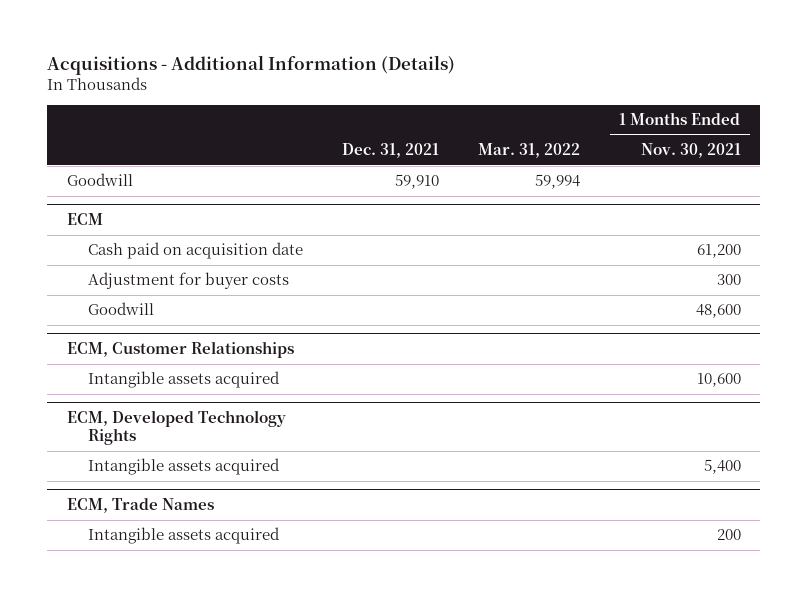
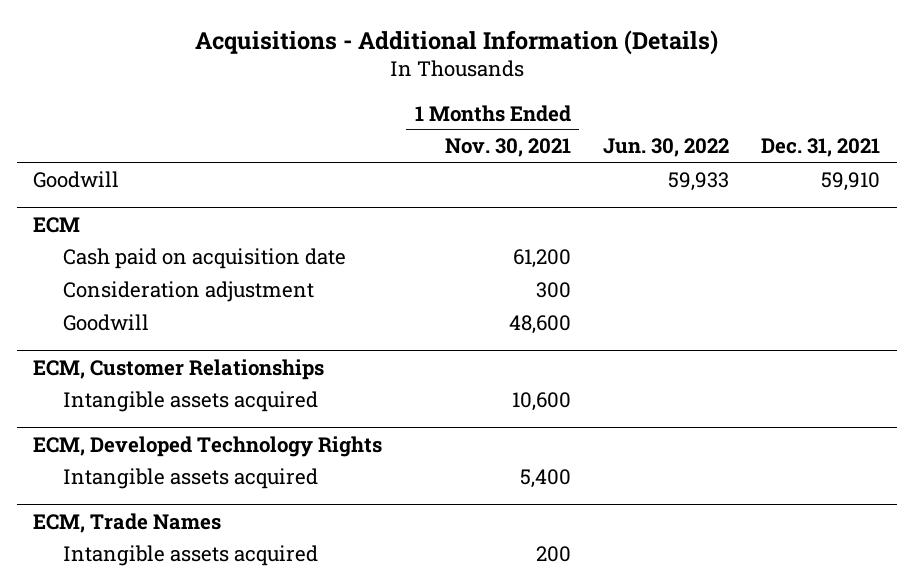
[478,143,581,159] Mar. 31, 2022 -> none
none -> [602,138,729,158] Jun. 30, 2022
[88,272,290,290] Adjustment for buyer costs -> none
none -> [62,280,314,302] Consideration adjustment

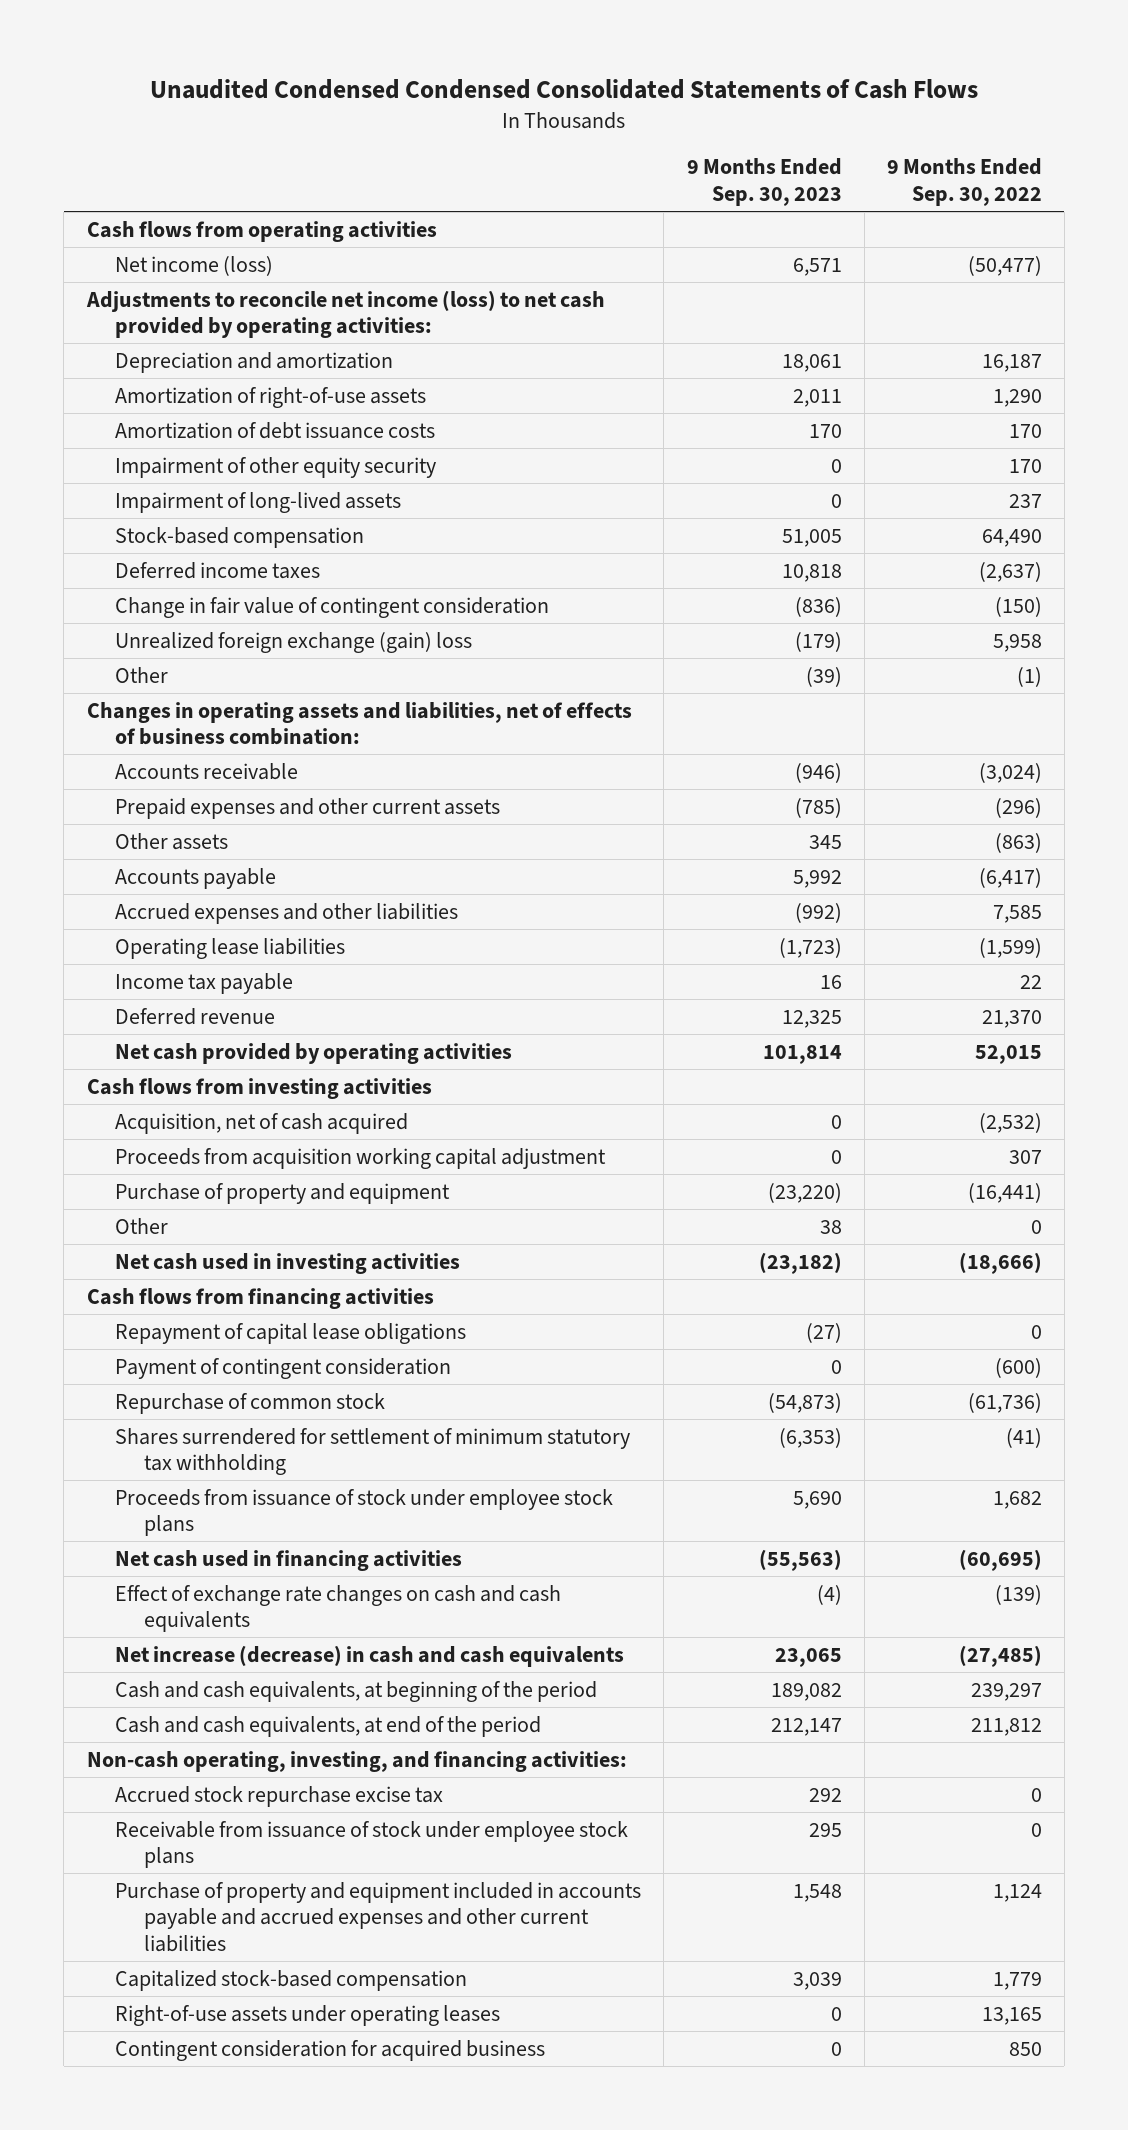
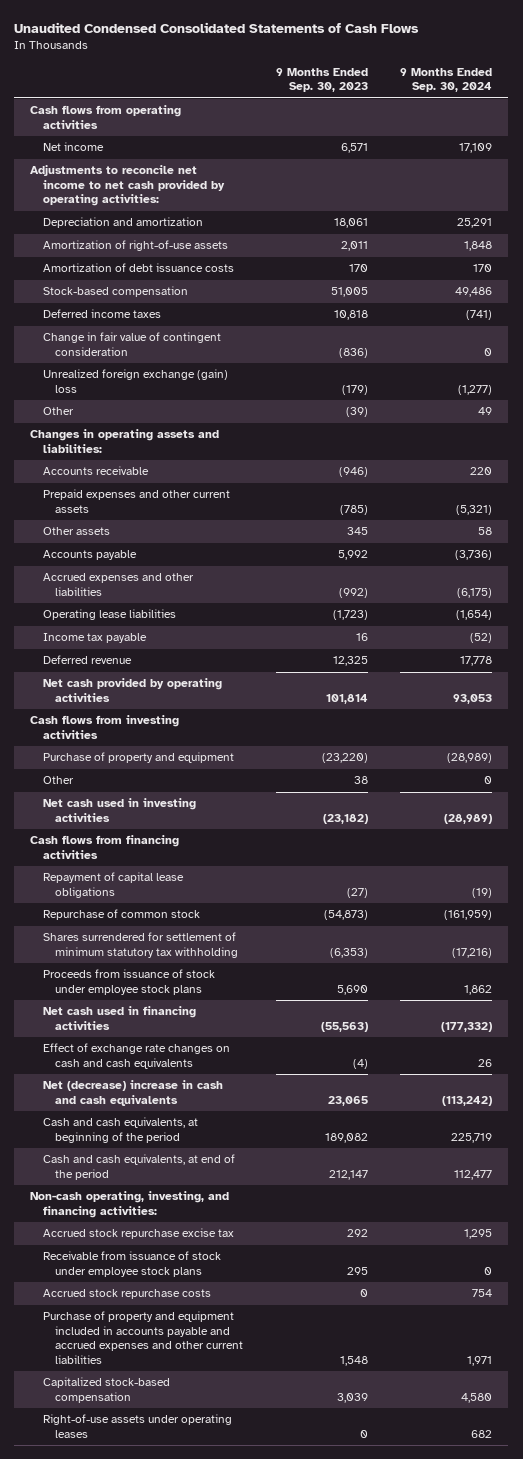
[150,79,979,100] Unaudited Condensed Condensed Consolidated Statements of Cash Flows -> [14,21,420,33] Unaudited Condensed Consolidated Statements of Cash Flows
[886,158,1042,207] 9 Months Ended Sep. 30, 2022 -> none
none -> [400,67,493,93] 9 Months Ended Sep. 30, 2024
[115,255,274,276] Net income (loss) -> [42,142,104,152] Net income
[85,289,605,339] Adjustments to reconcile net income (loss) to net cash provided by operating activities: -> [30,165,225,207] Adjustments to reconcile net income to net cash provided by operating activities:
[115,456,437,478] Impairment of other equity security -> none
[115,491,402,513] Impairment of long-lived assets -> none
[86,701,632,746] Changes in operating assets and liabilities, net of effects of business combination: -> [30,429,220,453] Changes in operating assets and liabilities:
[115,1112,409,1134] Acquisition, net of cash acquired -> none
[115,1147,607,1169] Proceeds from acquisition working capital adjustment -> none
[115,1357,452,1379] Payment of contingent consideration -> none
[115,1644,625,1667] Net increase (decrease) in cash and cash equivalents -> [42,1080,223,1106] Net (decrease) increase in cash and cash equivalents
none -> [42,1289,211,1300] Accrued stock repurchase costs
[115,2039,546,2061] Contingent consideration for acquired business -> none

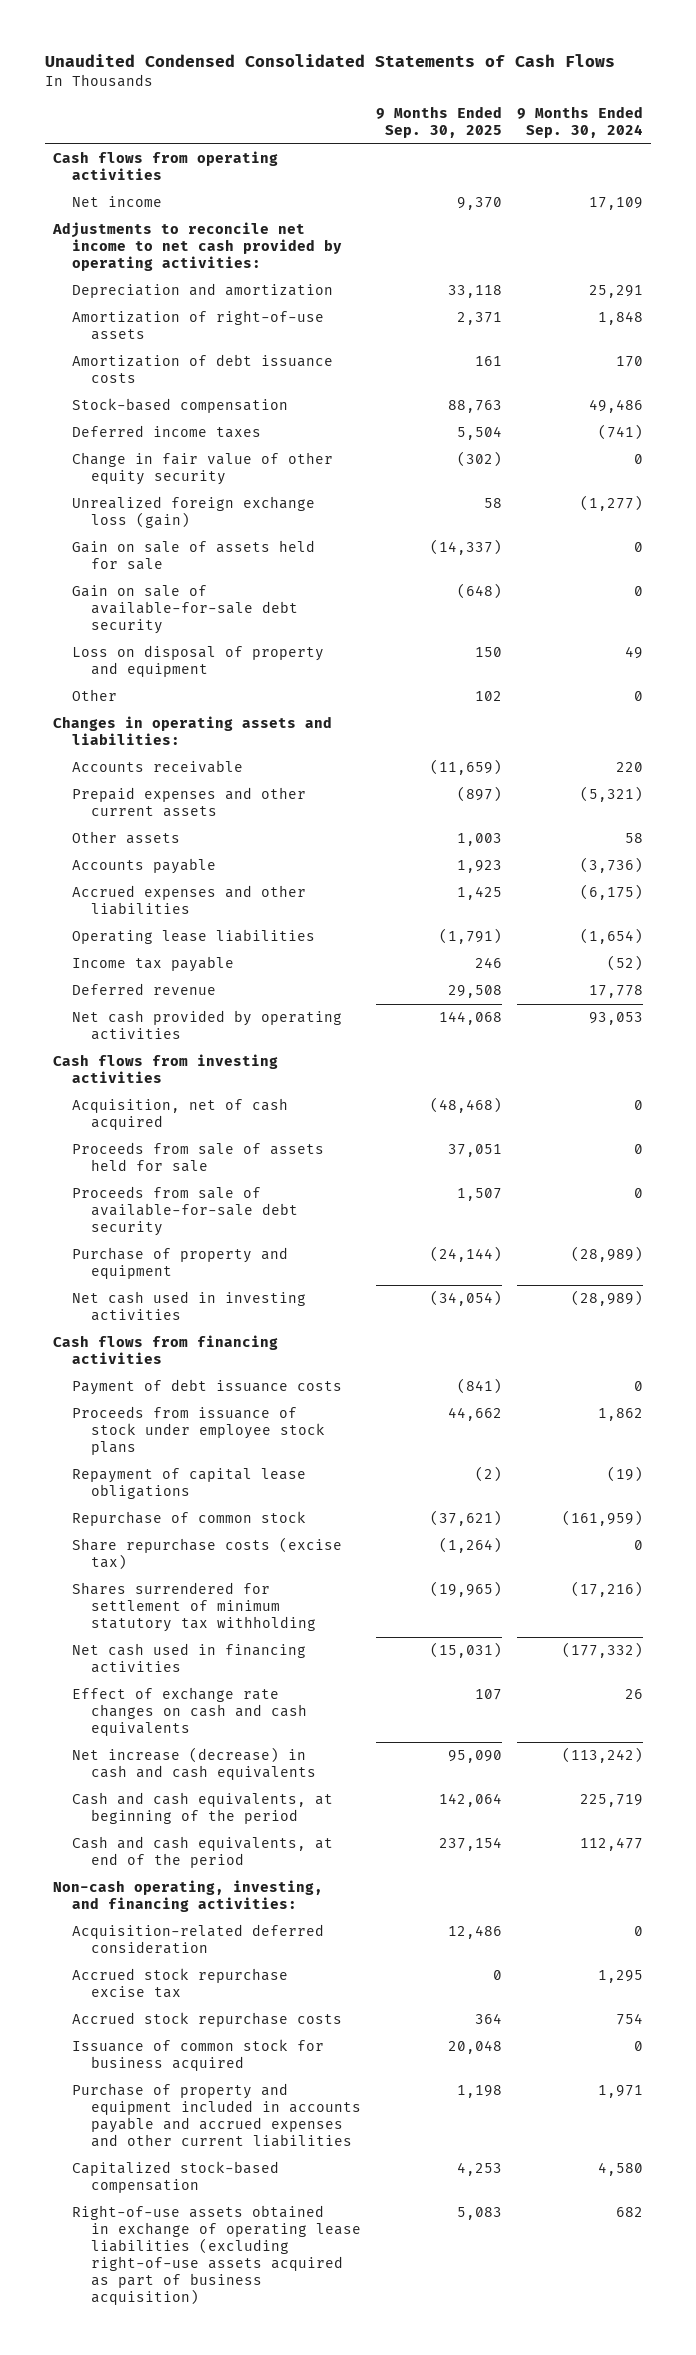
[275,67,368,93] 9 Months Ended Sep. 30, 2023 -> none
none -> [375,106,502,138] 9 Months Ended Sep. 30, 2025
[42,407,74,416] Other -> none
[42,332,221,356] Change in fair value of contingent consideration -> [71,452,333,486] Change in fair value of other equity security
[42,369,228,393] Unrealized foreign exchange (gain) loss -> [71,496,315,529] Unrealized foreign exchange loss (gain)
none -> [71,540,315,571] Gain on sale of assets held for sale
none -> [71,585,298,635] Gain on sale of available-for-sale debt security
none -> [71,645,324,678] Loss on disposal of property and equipment
[42,776,74,785] Other -> [71,689,117,702] Other
none -> [71,1098,288,1131] Acquisition, net of cash acquired
none -> [71,1142,324,1173] Proceeds from sale of assets held for sale
none -> [71,1186,298,1237] Proceeds from sale of available-for-sale debt security
none -> [71,1379,342,1396] Payment of debt issuance costs
[42,969,215,995] Proceeds from issuance of stock under employee stock plans -> [71,1406,325,1456] Proceeds from issuance of stock under employee stock plans
none -> [71,1537,342,1571] Share repurchase costs (excise tax)
[42,1080,223,1106] Net (decrease) increase in cash and cash equivalents -> [71,1747,316,1781] Net increase (decrease) in cash and cash equivalents
none -> [71,1924,324,1955] Acquisition-related deferred consideration
[42,1251,221,1277] Receivable from issuance of stock under employee stock plans -> none
none -> [71,2039,324,2072] Issuance of common stock for business acquired
[42,1414,232,1438] Right-of-use assets under operating leases -> [71,2205,361,2305] Right-of-use assets obtained in exchange of operating lease liabilities (excluding right-of-use assets acquired as part of business acquisition)

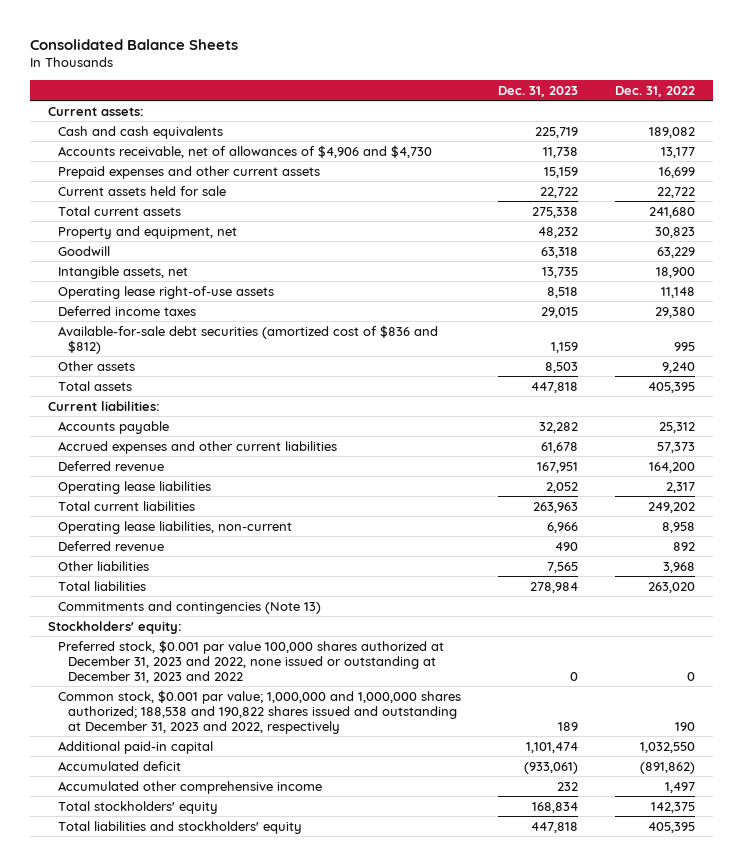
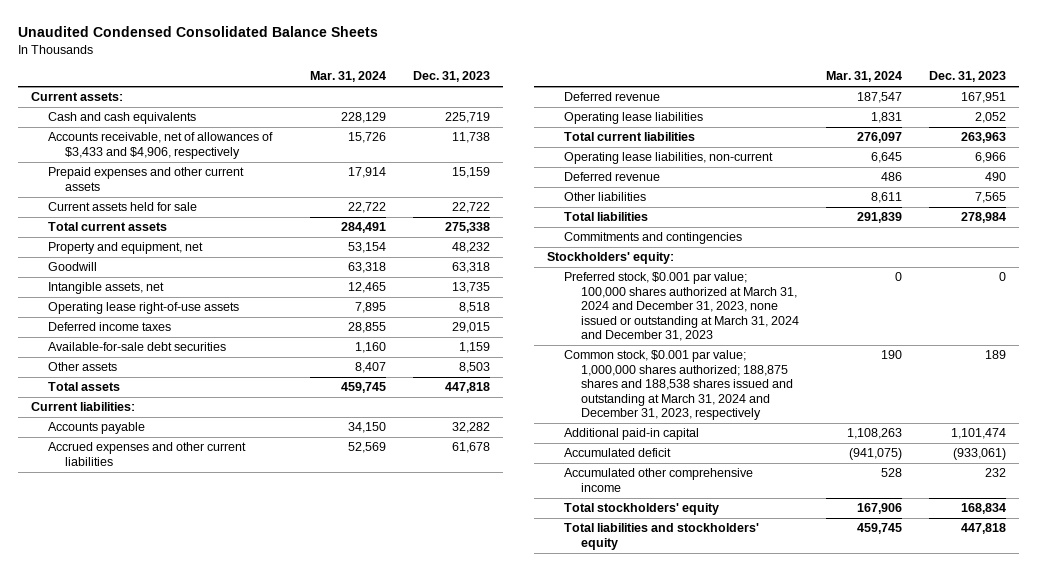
[29,39,238,51] Consolidated Balance Sheets -> [17,25,378,37] Unaudited Condensed Consolidated Balance Sheets
[614,85,695,97] Dec. 31, 2022 -> none
none -> [309,71,386,83] Mar. 31, 2024
[58,144,433,158] Accounts receivable, net of allowances of $4,906 and $4,730 -> [47,132,273,159] Accounts receivable, net of allowances of $3,433 and $4,906, respectively
[58,324,439,354] Available-for-sale debt securities (amortized cost of $836 and $812) -> [47,342,226,352] Available-for-sale debt securities
[58,600,322,614] Commitments and contingencies (Note 13) -> [564,232,743,245] Commitments and contingencies
[58,639,445,683] Preferred stock, $0.001 par value 100,000 shares authorized at December 31, 2023 and 2022, none issued or outstanding at December 31, 2023 and 2022 -> [564,272,799,342] Preferred stock, $0.001 par value; 100,000 shares authorized at March 31, 2024 and December 31, 2023, none issued or outstanding at March 31, 2024 and December 31, 2023
[58,689,462,734] Common stock, $0.001 par value; 1,000,000 and 1,000,000 shares authorized; 188,538 and 190,822 shares issued and outstanding at December 31, 2023 and 2022, respectively -> [564,350,793,421] Common stock, $0.001 par value; 1,000,000 shares authorized; 188,875 shares and 188,538 shares issued and outstanding at March 31, 2024 and December 31, 2023, respectively

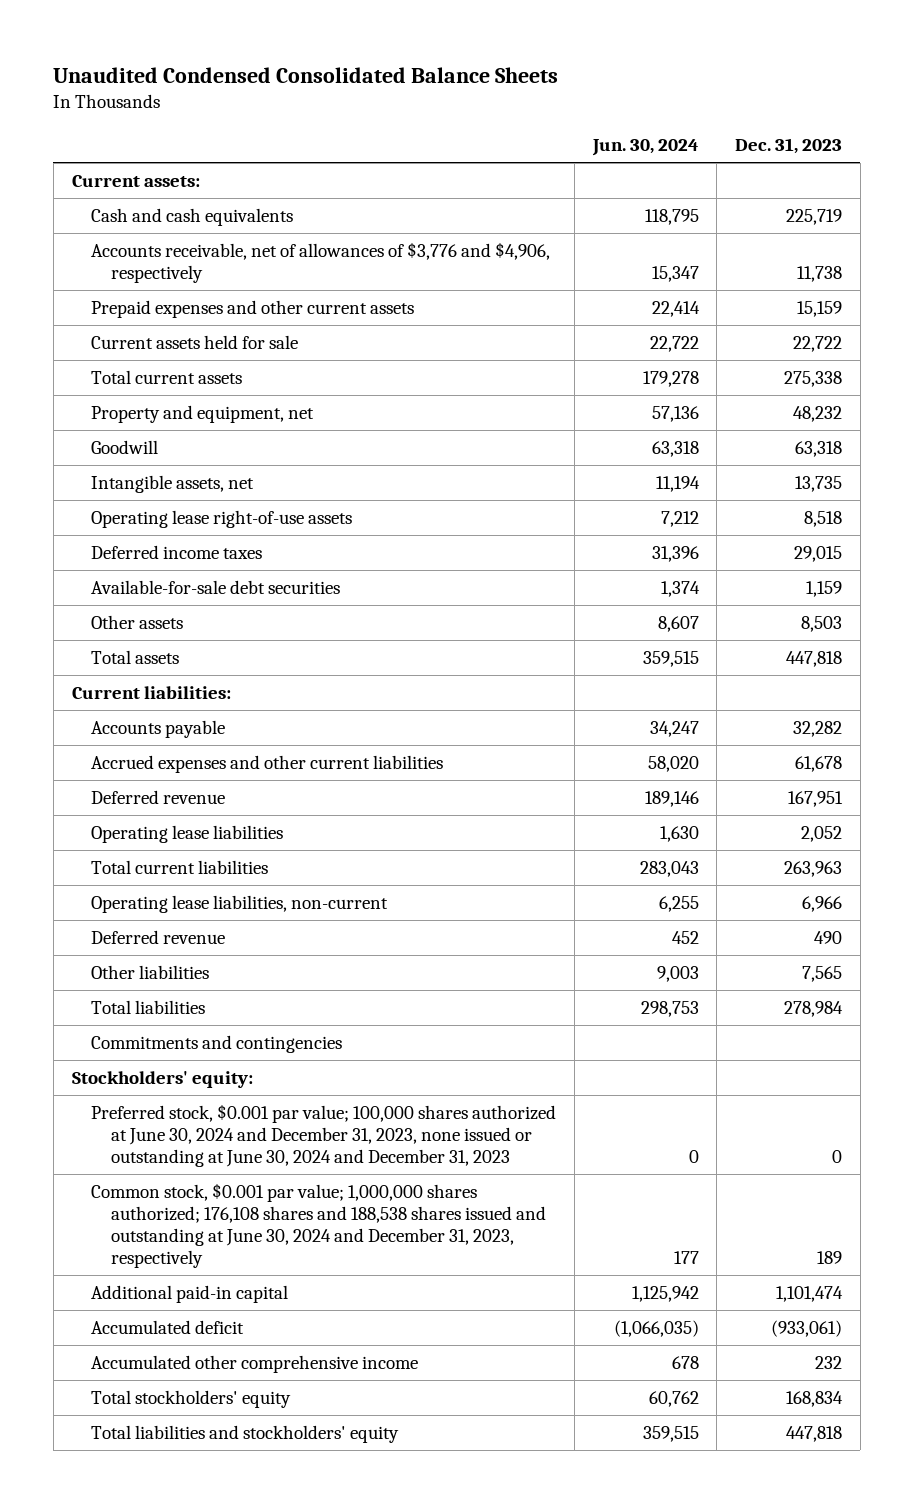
[309,71,386,83] Mar. 31, 2024 -> none
none -> [591,139,699,157] Jun. 30, 2024
[47,132,273,159] Accounts receivable, net of allowances of $3,433 and $4,906, respectively -> [91,242,551,284] Accounts receivable, net of allowances of $3,776 and $4,906, respectively
[564,272,799,342] Preferred stock, $0.001 par value; 100,000 shares authorized at March 31, 2024 and December 31, 2023, none issued or outstanding at March 31, 2024 and December 31, 2023 -> [91,1104,557,1168] Preferred stock, $0.001 par value; 100,000 shares authorized at June 30, 2024 and December 31, 2023, none issued or outstanding at June 30, 2024 and December 31, 2023
[564,350,793,421] Common stock, $0.001 par value; 1,000,000 shares authorized; 188,875 shares and 188,538 shares issued and outstanding at March 31, 2024 and December 31, 2023, respectively -> [91,1183,546,1269] Common stock, $0.001 par value; 1,000,000 shares authorized; 176,108 shares and 188,538 shares issued and outstanding at June 30, 2024 and December 31, 2023, respectively

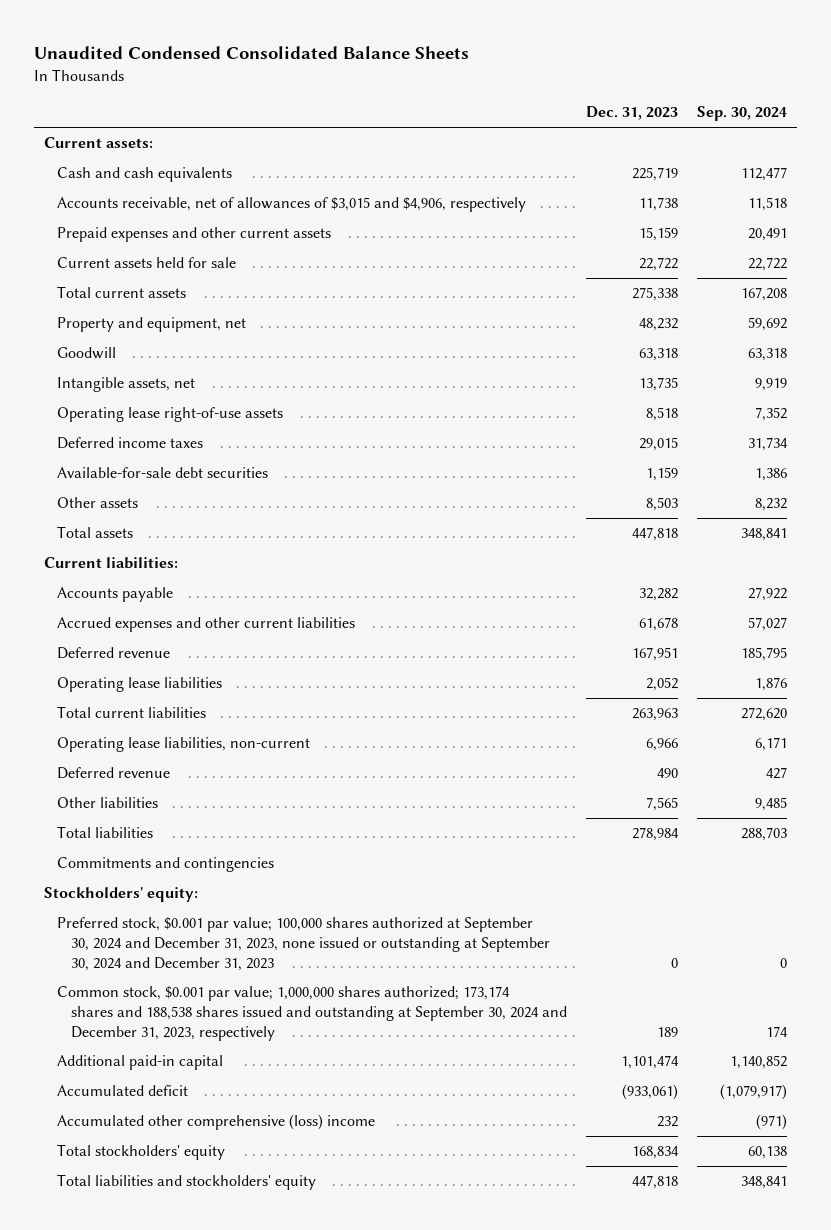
[591,139,699,157] Jun. 30, 2024 -> none
none -> [697,106,788,122] Sep. 30, 2024
[91,242,551,284] Accounts receivable, net of allowances of $3,776 and $4,906, respectively -> [57,197,527,213] Accounts receivable, net of allowances of $3,015 and $4,906, respectively
[91,1104,557,1168] Preferred stock, $0.001 par value; 100,000 shares authorized at June 30, 2024 and December 31, 2023, none issued or outstanding at June 30, 2024 and December 31, 2023 -> [57,917,550,971] Preferred stock, $0.001 par value; 100,000 shares authorized at September 30, 2024 and December 31, 2023, none issued or outstanding at September 30, 2024 and December 31, 2023
[91,1183,546,1269] Common stock, $0.001 par value; 1,000,000 shares authorized; 176,108 shares and 188,538 shares issued and outstanding at June 30, 2024 and December 31, 2023, respectively -> [57,986,567,1041] Common stock, $0.001 par value; 1,000,000 shares authorized; 173,174 shares and 188,538 shares issued and outstanding at September 30, 2024 and December 31, 2023, respectively
[91,1355,419,1374] Accumulated other comprehensive income -> [57,1114,376,1131] Accumulated other comprehensive (loss) income

